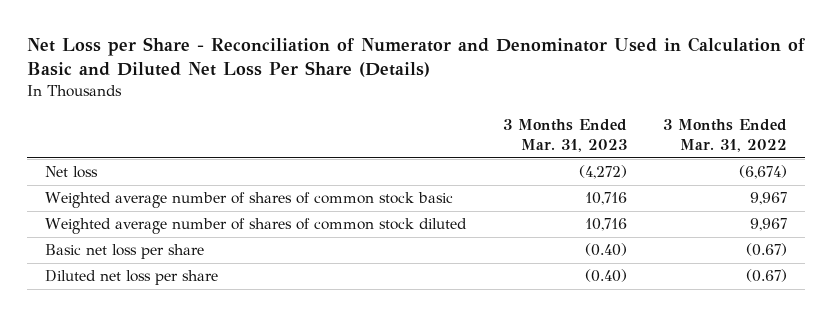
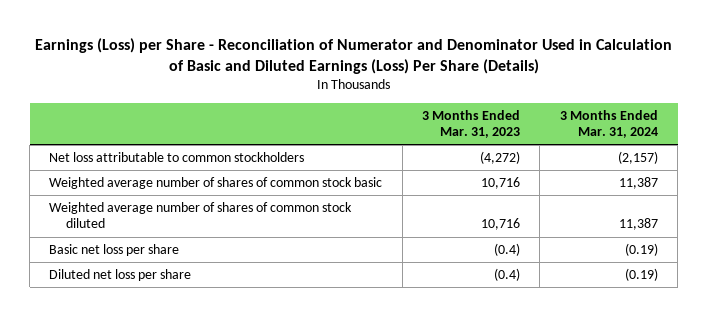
[26,37,806,78] Net Loss per Share - Reconciliation of Numerator and Denominator Used in Calculation of Basic and Diluted Net Loss Per Share (Details) -> [34,38,672,75] Earnings (Loss) per Share - Reconciliation of Numerator and Denominator Used in Calculation of Basic and Diluted Earnings (Loss) Per Share (Details)
[662,119,787,153] 3 Months Ended Mar. 31, 2022 -> none
none -> [559,109,658,139] 3 Months Ended Mar. 31, 2024
[45,166,99,179] Net loss -> [49,152,305,163] Net loss attributable to common stockholders
[584,243,627,257] (0.40) -> [494,243,521,257] (0.4)
[584,269,627,283] (0.40) -> [494,268,521,282] (0.4)

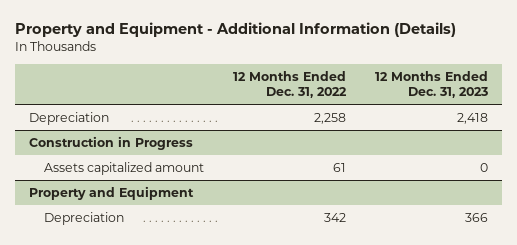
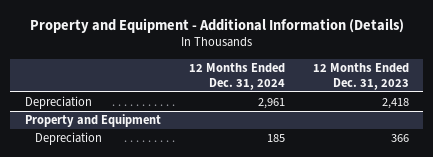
[232,70,347,99] 12 Months Ended Dec. 31, 2022 -> none
none -> [188,63,285,90] 12 Months Ended Dec. 31, 2024
[29,135,194,150] Construction in Progress -> none
[43,161,204,175] Assets capitalized amount -> none

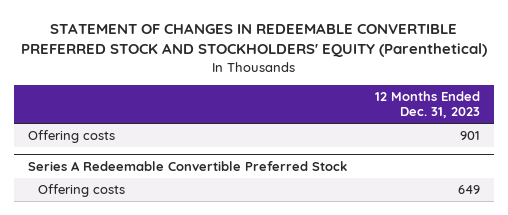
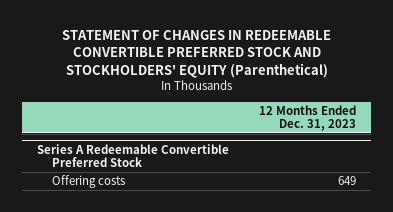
[27,130,115,144] Offering costs -> none

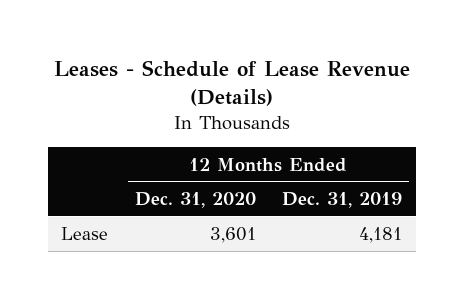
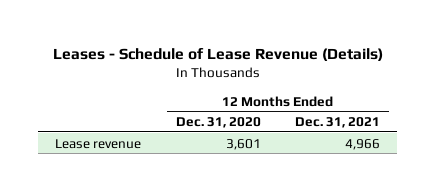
[282,192,403,209] Dec. 31, 2019 -> none
none -> [295,117,381,129] Dec. 31, 2021
[61,227,109,241] Lease -> [55,138,142,149] Lease revenue

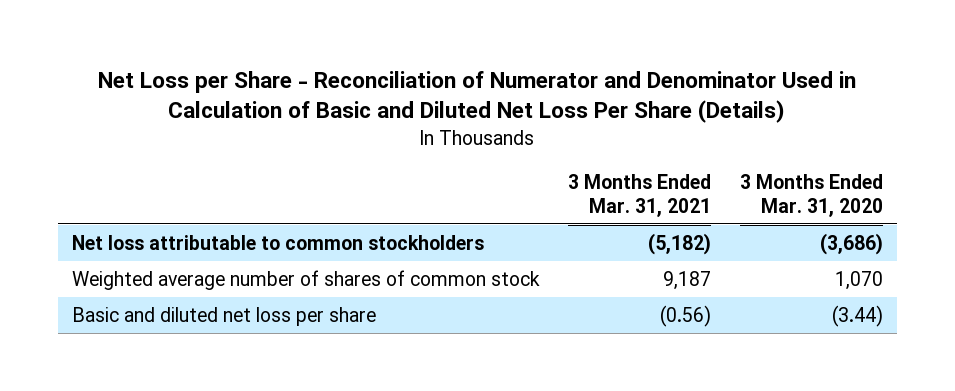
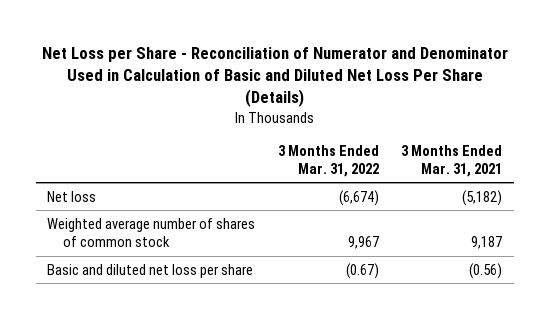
[739,174,883,217] 3 Months Ended Mar. 31, 2020 -> none
none -> [277,144,379,177] 3 Months Ended Mar. 31, 2022
[71,234,484,250] Net loss attributable to common stockholders -> [47,190,97,202] Net loss

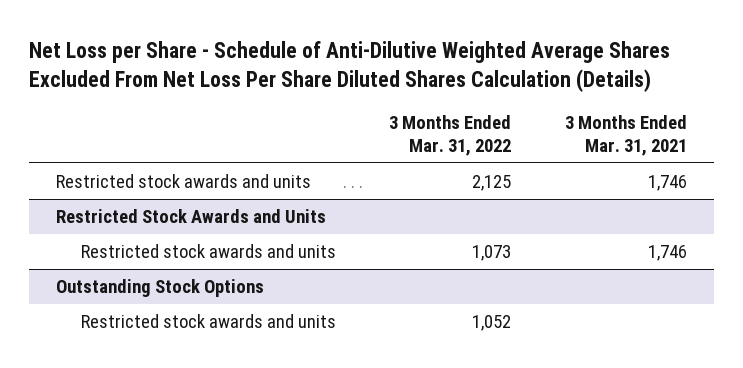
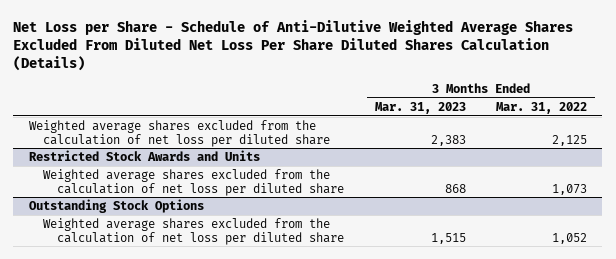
[29,40,671,92] Net Loss per Share - Schedule of Anti-Dilutive Weighted Average Shares Excluded From Net Loss Per Share Diluted Shares Calculation (Details) -> [13,19,574,72] Net Loss per Share - Schedule of Anti-Dilutive Weighted Average Shares Excluded From Diluted Net Loss Per Share Diluted Shares Calculation (Details)
[564,115,687,156] 3 Months Ended Mar. 31, 2021 -> none
none -> [374,101,466,114] Mar. 31, 2023
[55,173,311,188] Restricted stock awards and units -> [28,120,331,147] Weighted average shares excluded from the calculation of net loss per diluted share
[80,243,336,258] Restricted stock awards and units -> [43,169,345,196] Weighted average shares excluded from the calculation of net loss per diluted share
[80,313,336,328] Restricted stock awards and units -> [43,218,345,245] Weighted average shares excluded from the calculation of net loss per diluted share

